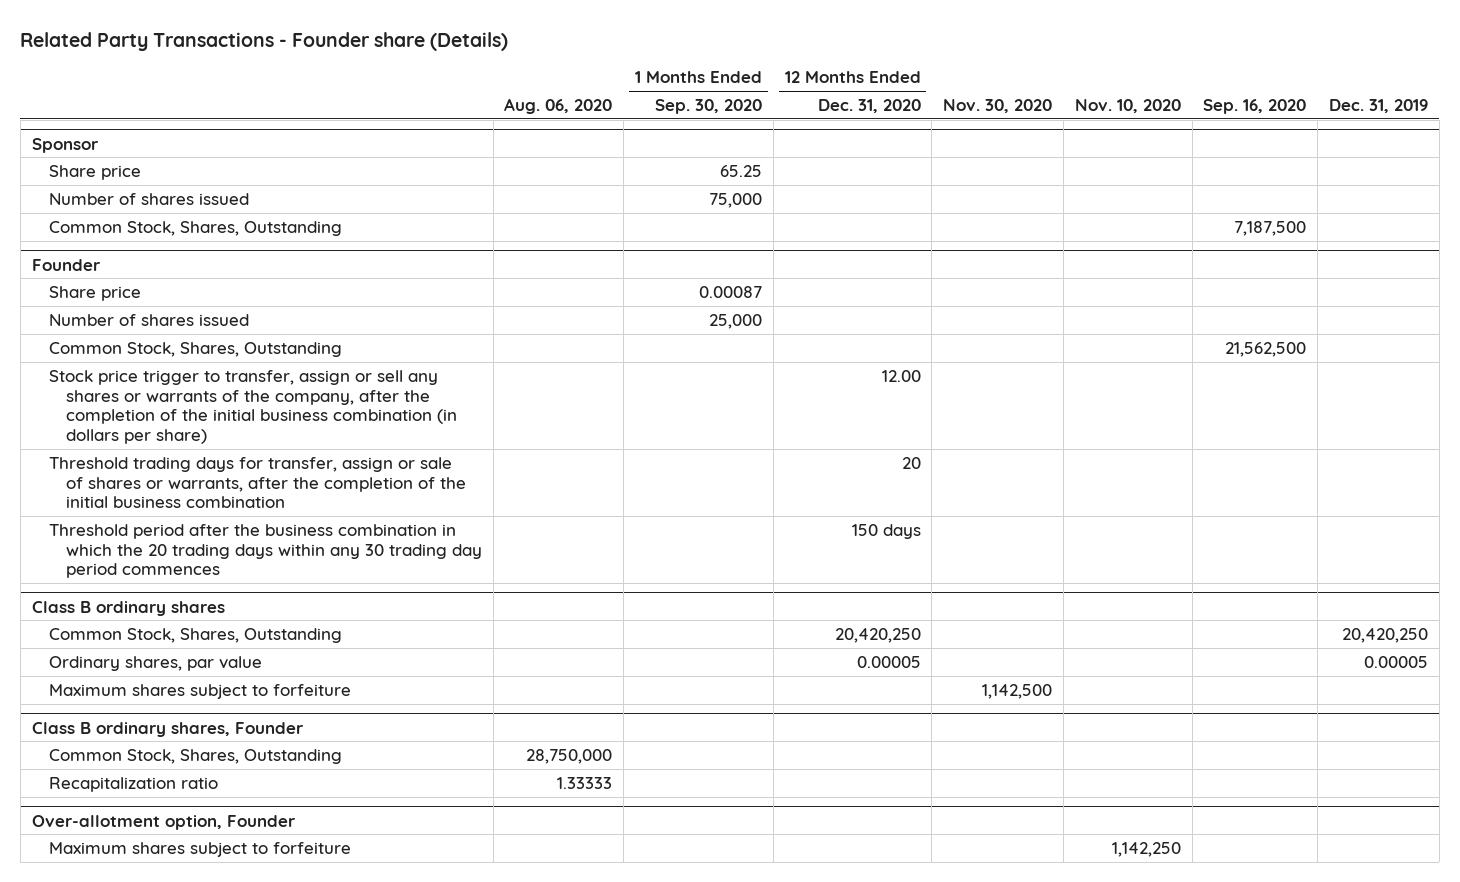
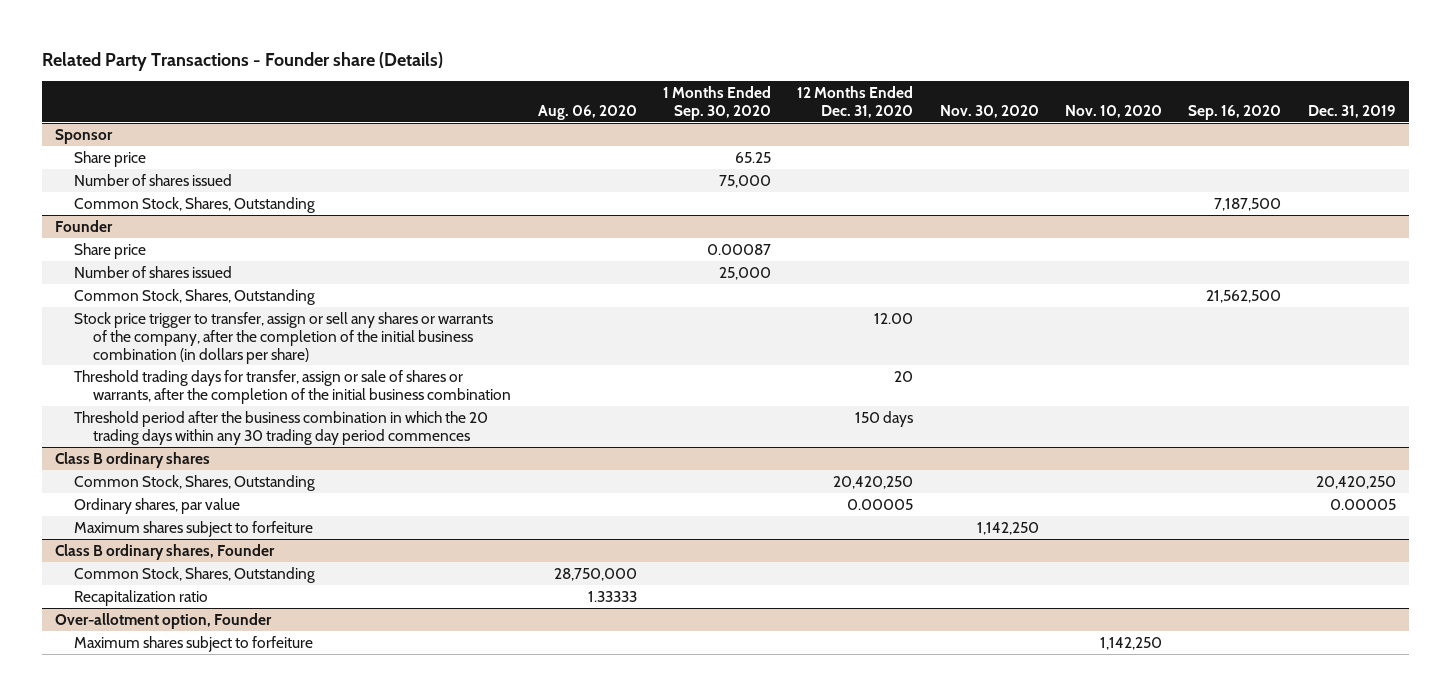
[982,683,1053,699] 1,142,500 -> [976,521,1039,535] 1,142,250

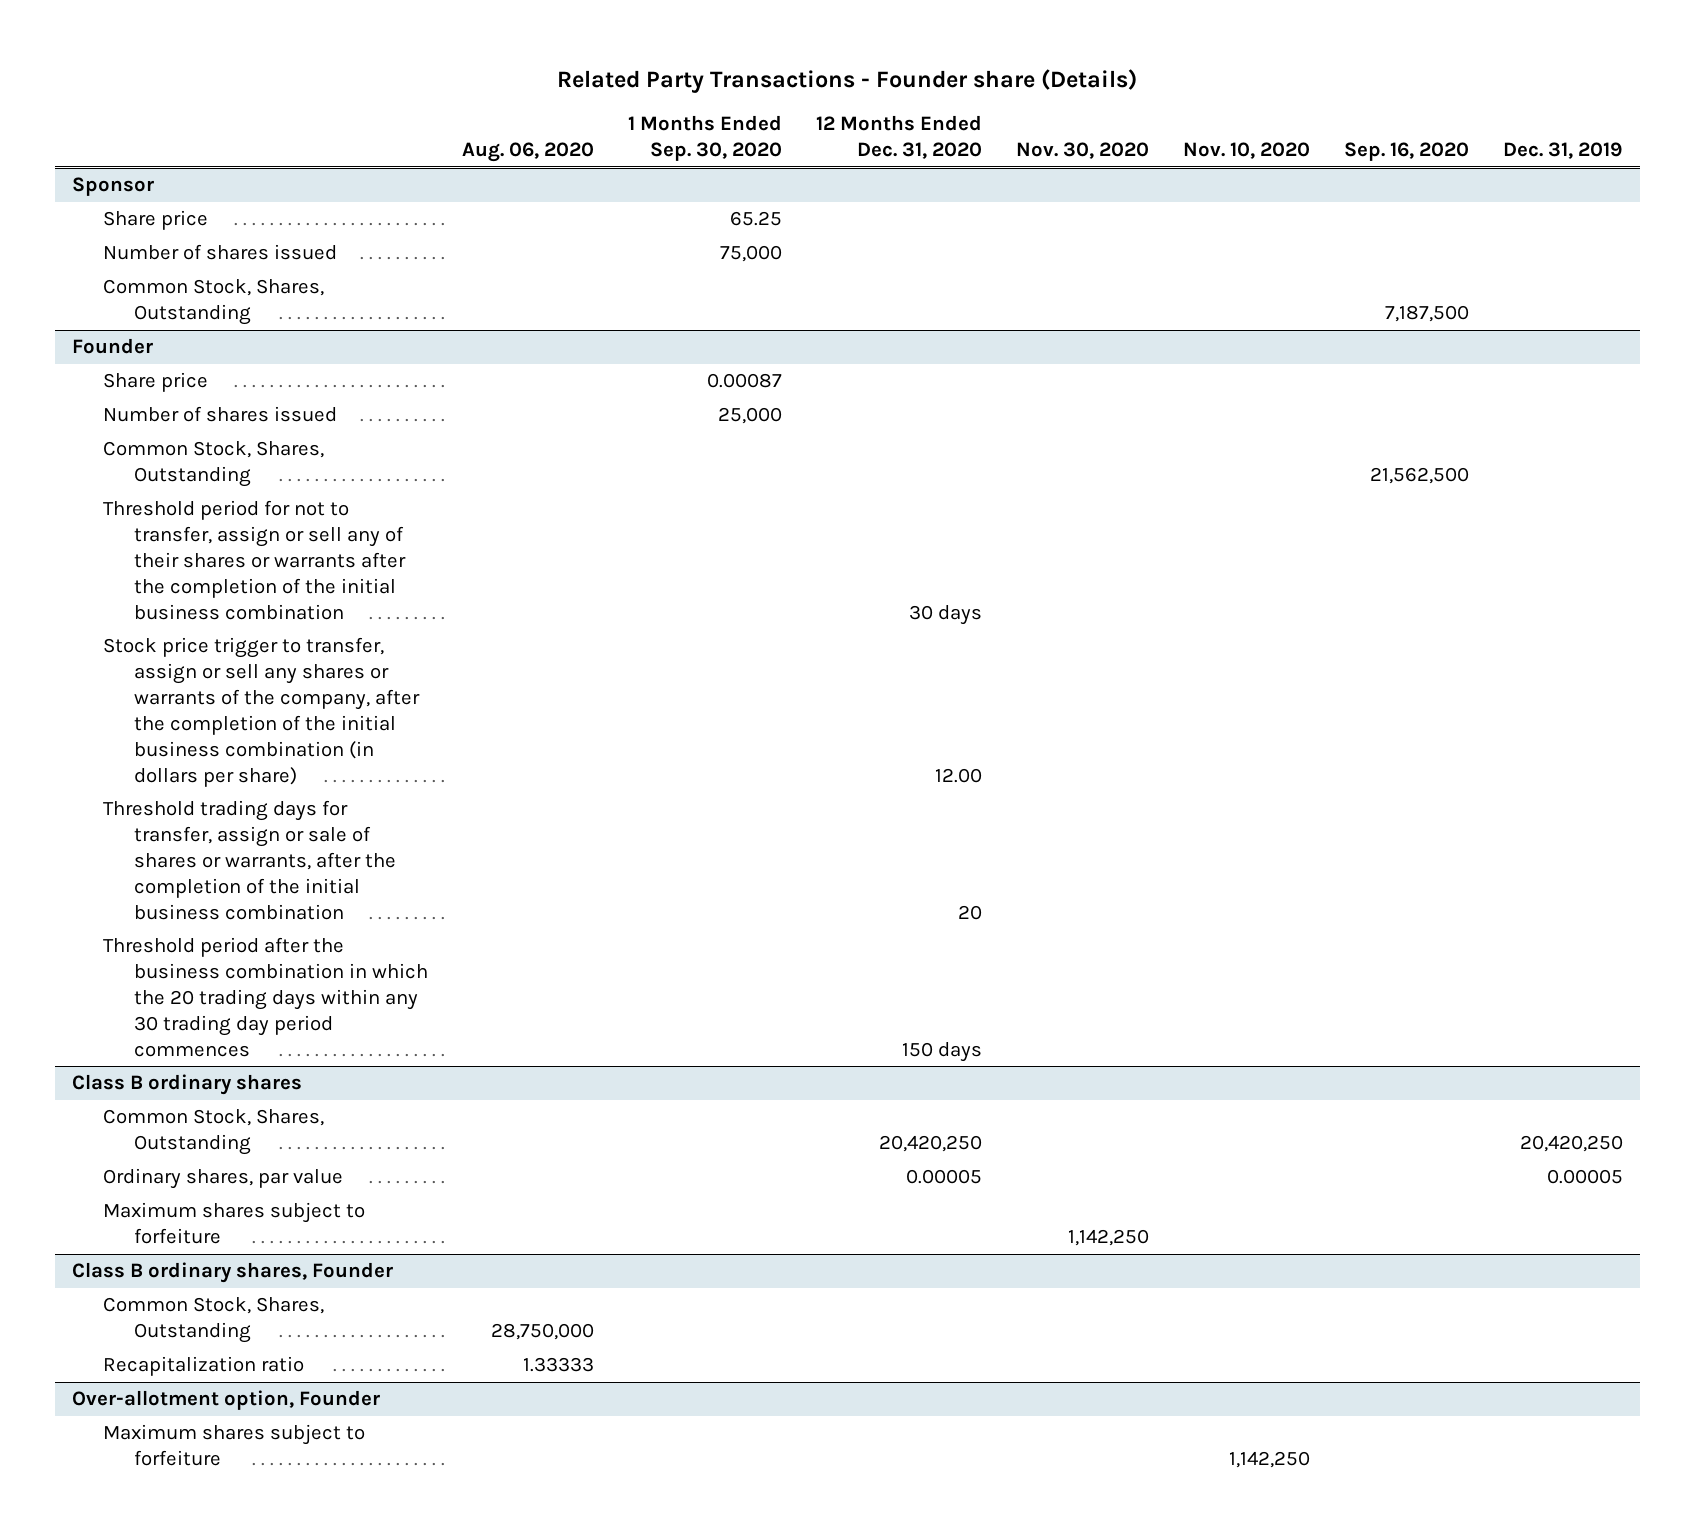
none -> [102,500,406,620] Threshold period for not to transfer, assign or sell any of their shares or warrants after the completion of the initial business combination

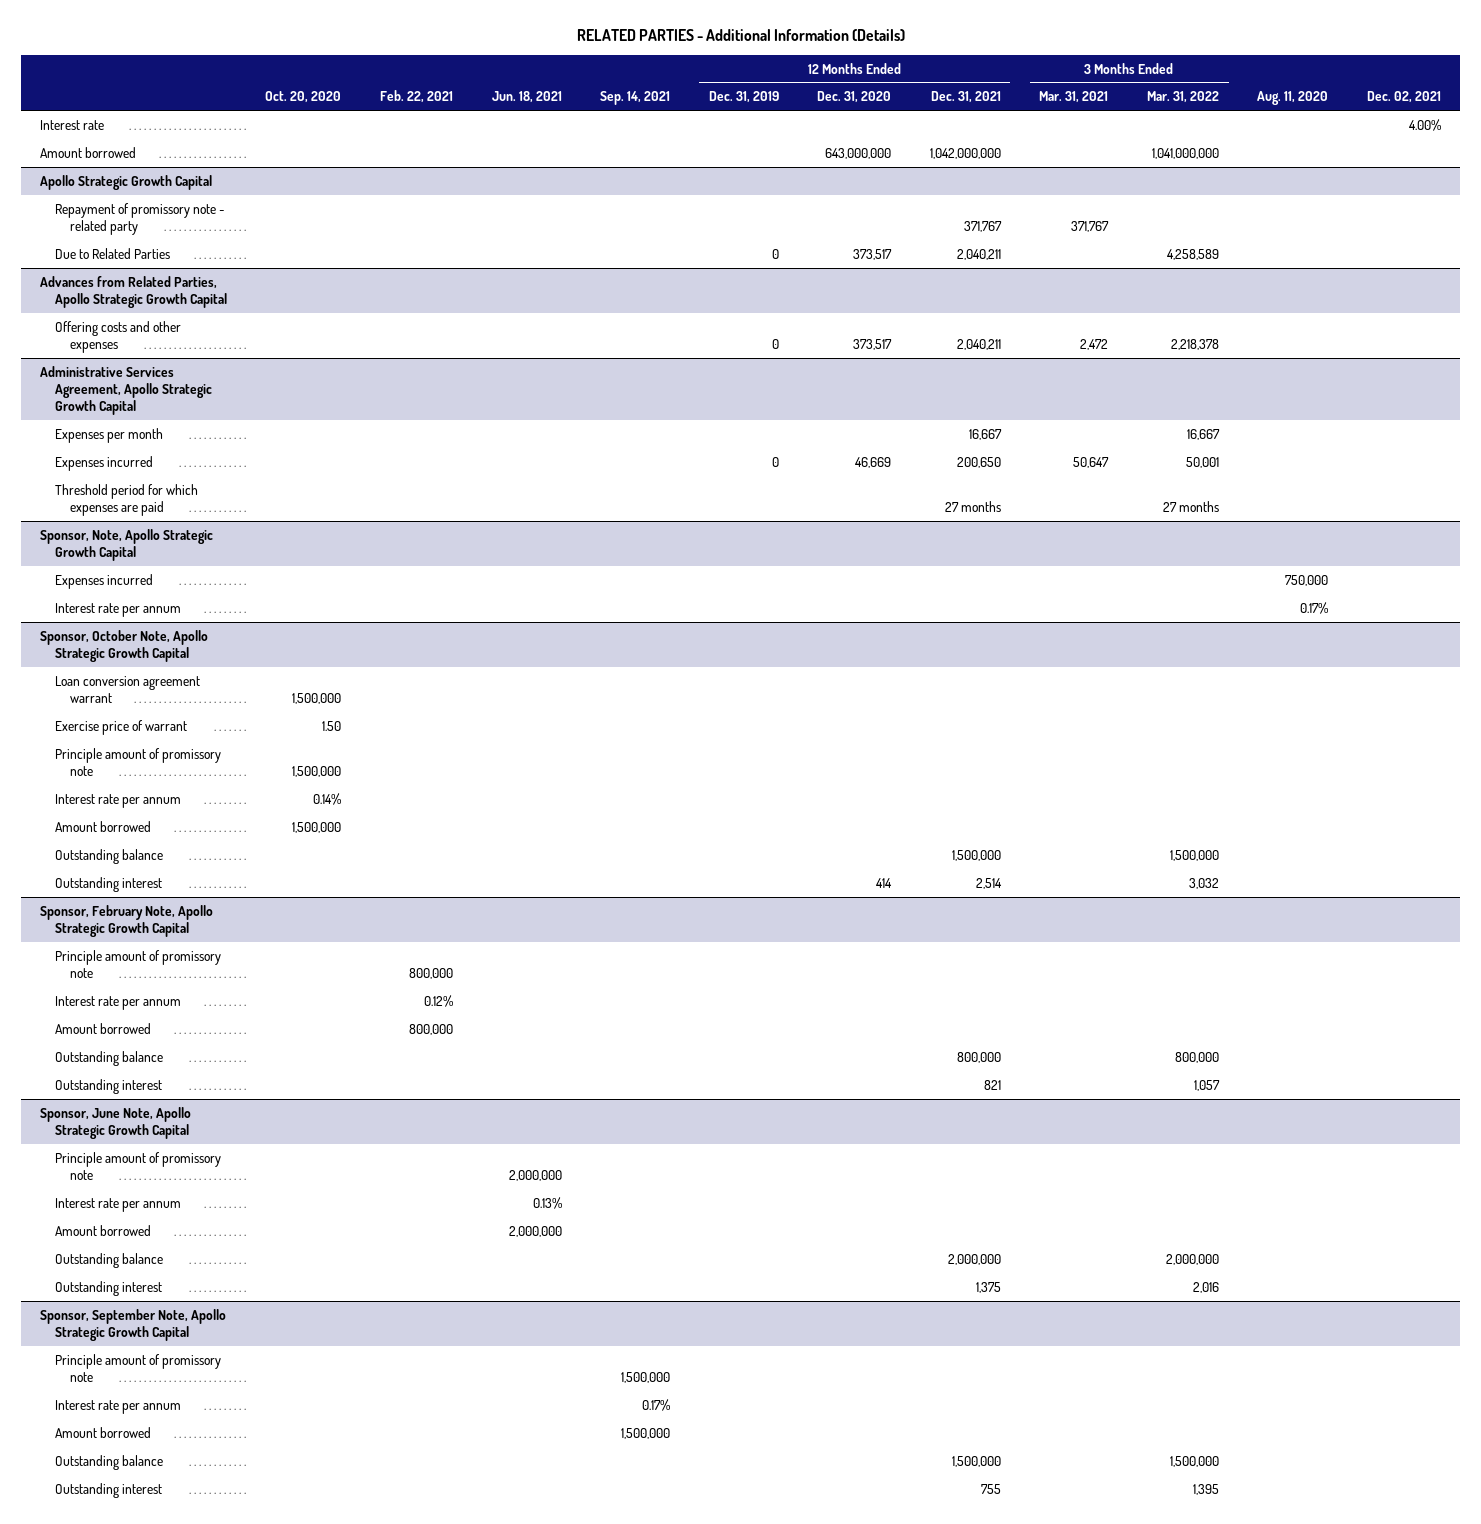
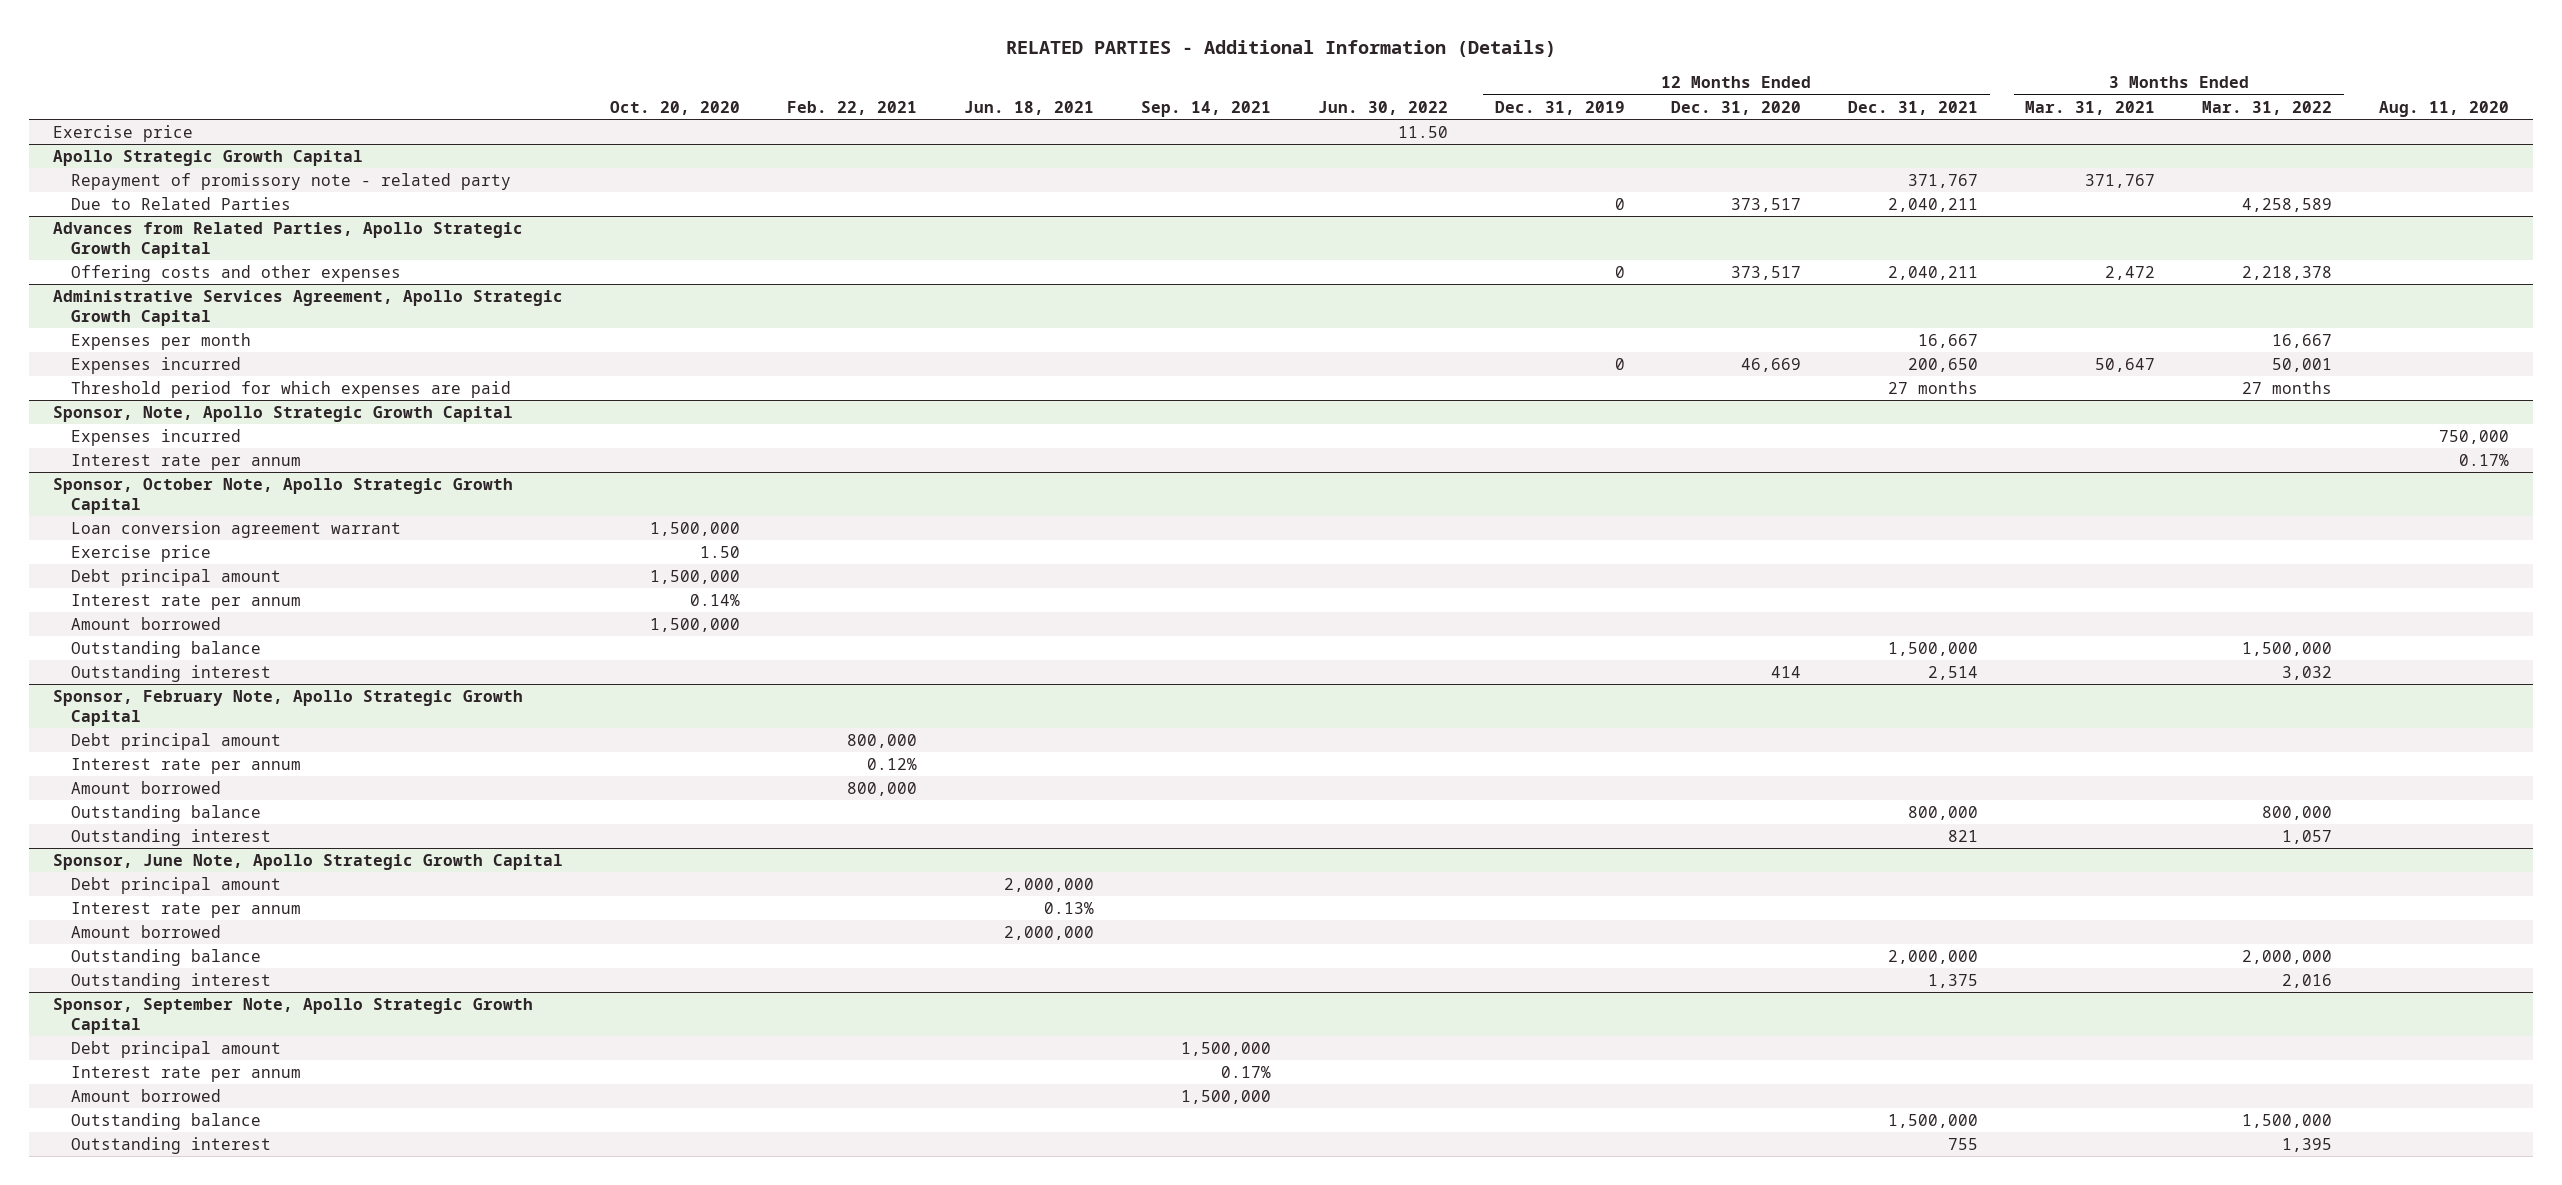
[1367,91,1442,104] Dec. 02, 2021 -> none
none -> [1317,100,1448,115] Jun. 30, 2022
[39,119,104,130] Interest rate -> none
[39,146,136,158] Amount borrowed -> none
none -> [52,124,193,142] Exercise price
[54,719,187,735] Exercise price of warrant -> [71,544,212,562] Exercise price
[54,747,221,777] Principle amount of promissory note -> [71,568,282,586] Debt principal amount
[54,949,221,979] Principle amount of promissory note -> [71,732,282,750] Debt principal amount
[54,1151,221,1181] Principle amount of promissory note -> [71,876,282,894] Debt principal amount
[54,1353,221,1383] Principle amount of promissory note -> [71,1040,282,1058] Debt principal amount

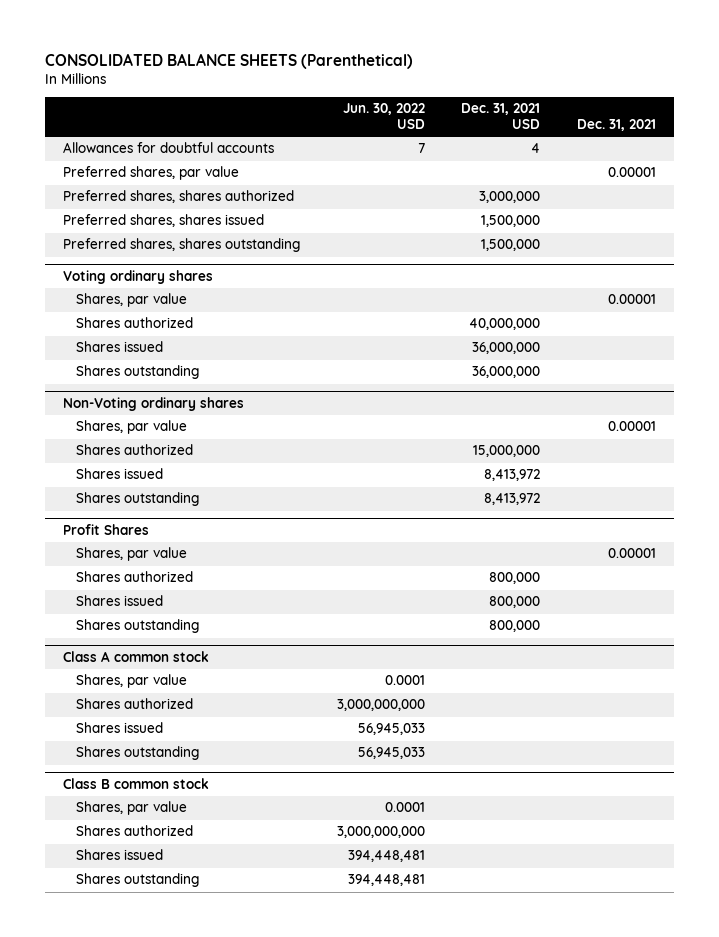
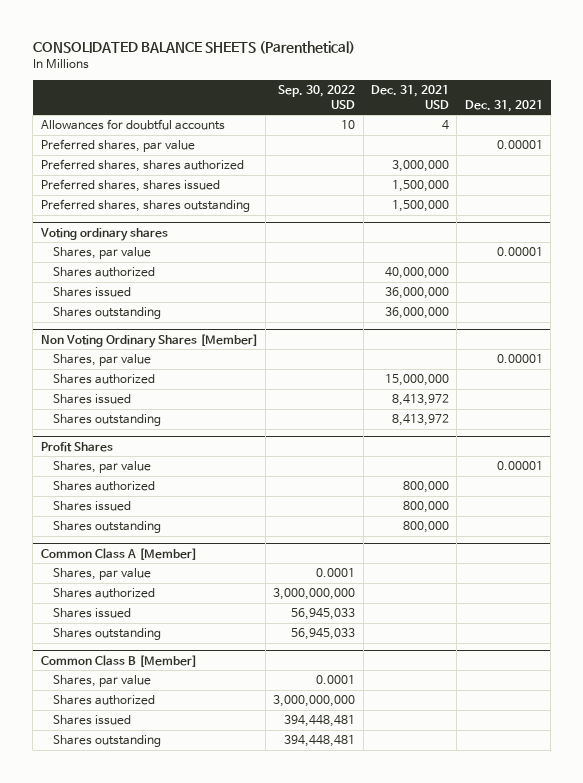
[342,103,425,130] Jun. 30, 2022 USD -> none
none -> [278,85,356,109] Sep. 30, 2022 USD
[63,397,245,412] Non-Voting ordinary shares -> [40,333,258,348] Non Voting Ordinary Shares [Member]
[63,651,210,663] Class A common stock -> [40,547,197,560] Common Class A [Member]
[63,778,210,790] Class B common stock -> [40,654,197,667] Common Class B [Member]

